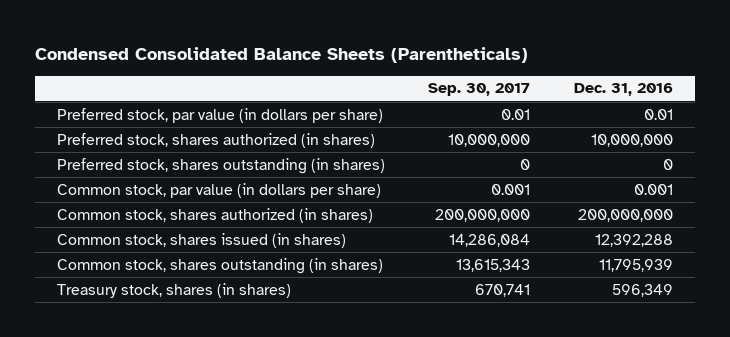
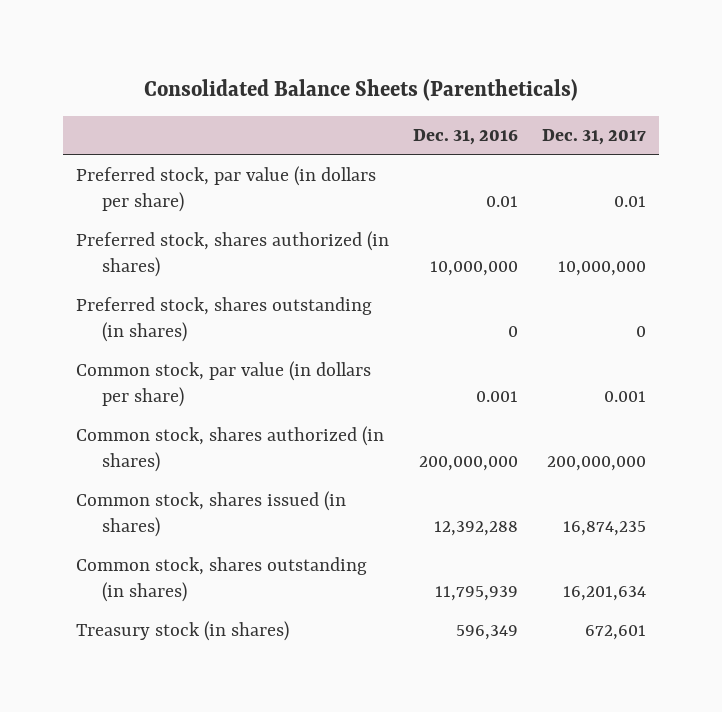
[35,46,529,63] Condensed Consolidated Balance Sheets (Parentheticals) -> [144,78,579,101] Consolidated Balance Sheets (Parentheticals)
[428,83,531,97] Sep. 30, 2017 -> none
none -> [542,129,647,146] Dec. 31, 2017
[56,282,291,298] Treasury stock, shares (in shares) -> [75,621,289,642] Treasury stock (in shares)

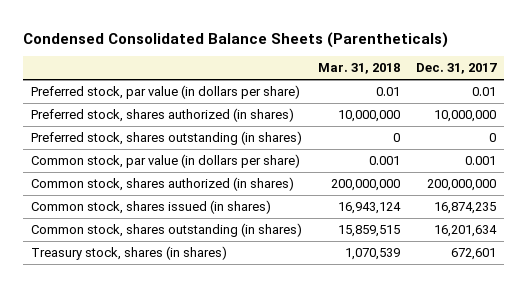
[144,78,579,101] Consolidated Balance Sheets (Parentheticals) -> [23,31,449,48] Condensed Consolidated Balance Sheets (Parentheticals)
[413,129,519,146] Dec. 31, 2016 -> none
none -> [318,63,401,75] Mar. 31, 2018
[75,621,289,642] Treasury stock (in shares) -> [31,245,228,260] Treasury stock, shares (in shares)

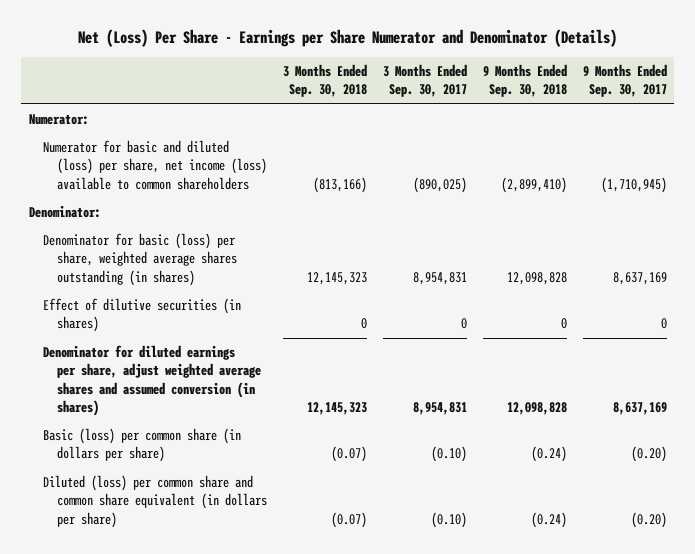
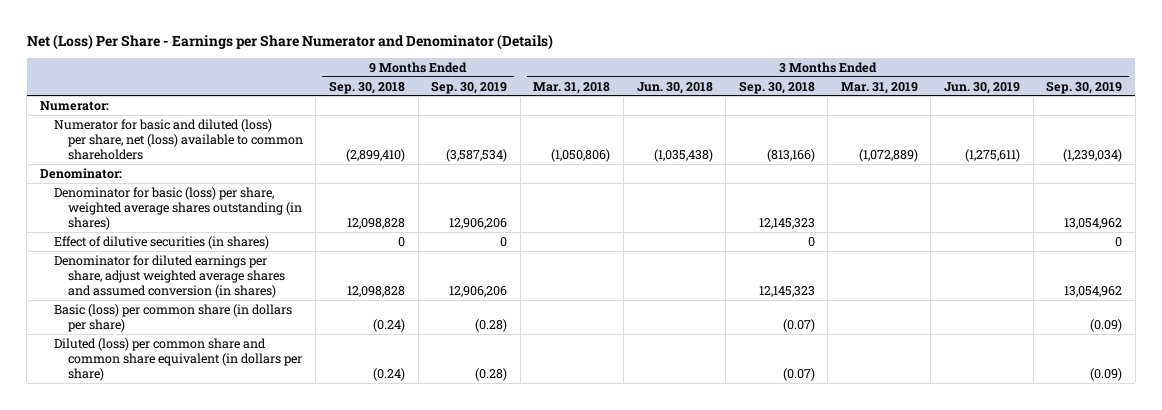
[382,64,467,98] 3 Months Ended Sep. 30, 2017 -> none
[582,64,667,98] 9 Months Ended Sep. 30, 2017 -> none
none -> [431,80,508,94] Sep. 30, 2019
none -> [533,81,611,94] Mar. 31, 2018
none -> [636,81,713,94] Jun. 30, 2018
none -> [840,81,918,94] Mar. 31, 2019
none -> [944,81,1021,94] Jun. 30, 2019
none -> [1046,80,1123,94] Sep. 30, 2019
[42,140,268,190] Numerator for basic and diluted (loss) per share, net income (loss) available to common shareholders -> [53,118,303,161] Numerator for basic and diluted (loss) per share, net (loss) available to common shareholders

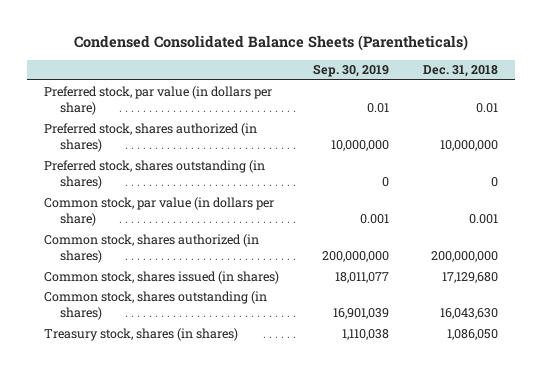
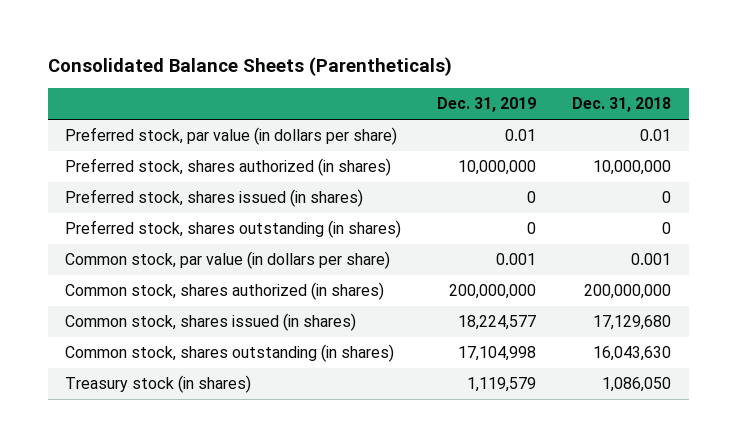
[74,34,469,51] Condensed Consolidated Balance Sheets (Parentheticals) -> [47,57,452,77] Consolidated Balance Sheets (Parentheticals)
[313,64,390,78] Sep. 30, 2019 -> none
none -> [437,97,537,113] Dec. 31, 2019
none -> [65,189,364,208] Preferred stock, shares issued (in shares)
[44,327,239,341] Treasury stock, shares (in shares) -> [65,375,252,394] Treasury stock (in shares)

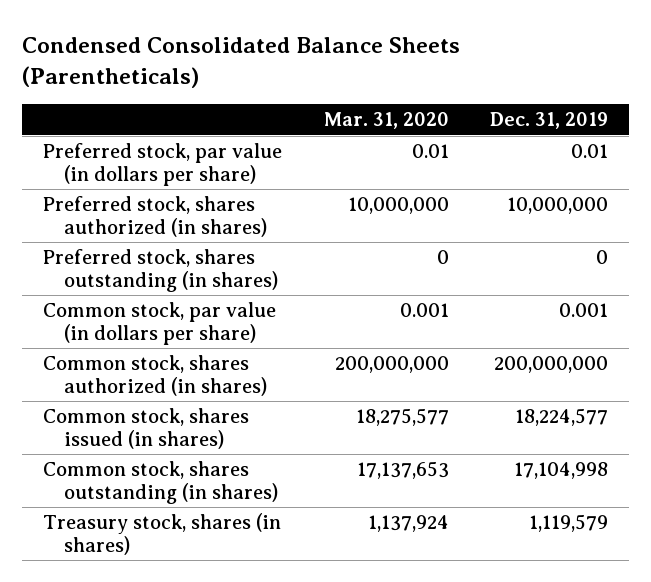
[47,57,452,77] Consolidated Balance Sheets (Parentheticals) -> [22,37,461,89] Condensed Consolidated Balance Sheets (Parentheticals)
[571,97,671,113] Dec. 31, 2018 -> none
none -> [323,112,449,130] Mar. 31, 2020
[65,189,364,208] Preferred stock, shares issued (in shares) -> none
[65,375,252,394] Treasury stock (in shares) -> [43,513,282,555] Treasury stock, shares (in shares)

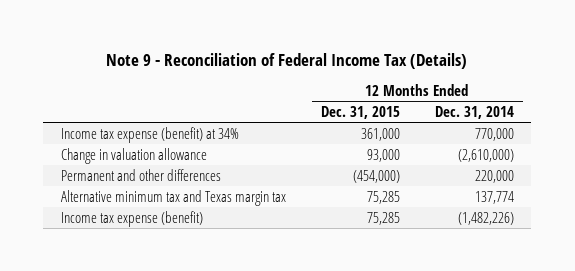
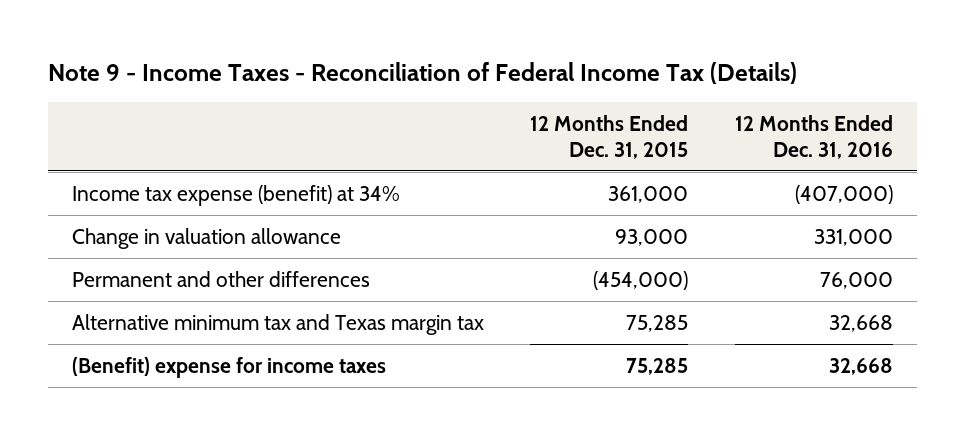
[106,52,468,69] Note 9 - Reconciliation of Federal Income Tax (Details) -> [48,61,798,84] Note 9 - Income Taxes - Reconciliation of Federal Income Tax (Details)
[434,105,514,119] Dec. 31, 2014 -> none
none -> [735,114,894,159] 12 Months Ended Dec. 31, 2016
[60,210,203,227] Income tax expense (benefit) -> [71,356,386,378] (Benefit) expense for income taxes

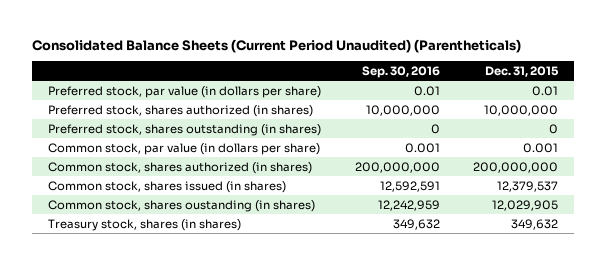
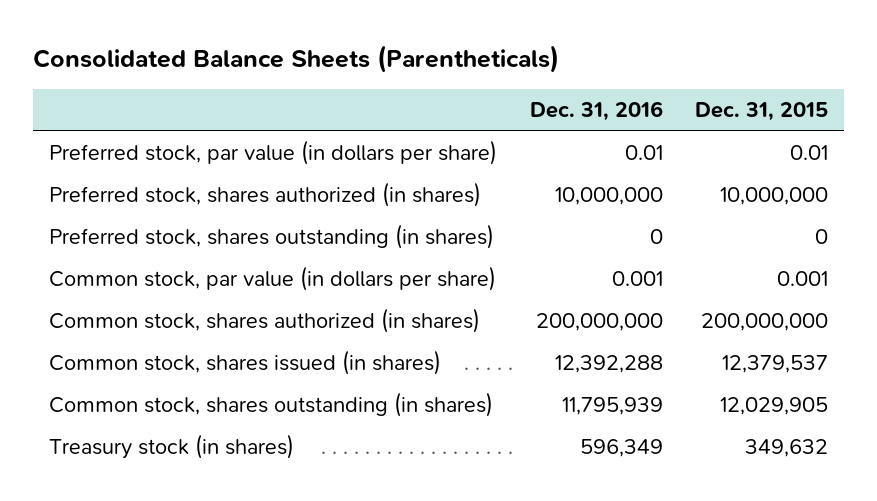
[31,38,521,53] Consolidated Balance Sheets (Current Period Unaudited) (Parentheticals) -> [33,44,560,73] Consolidated Balance Sheets (Parentheticals)
[361,65,440,78] Sep. 30, 2016 -> none
none -> [529,101,663,122] Dec. 31, 2016
[48,199,316,212] Common stock, shares oustanding (in shares) -> [49,392,494,418] Common stock, shares outstanding (in shares)
[48,218,242,231] Treasury stock, shares (in shares) -> [49,434,295,460] Treasury stock (in shares)

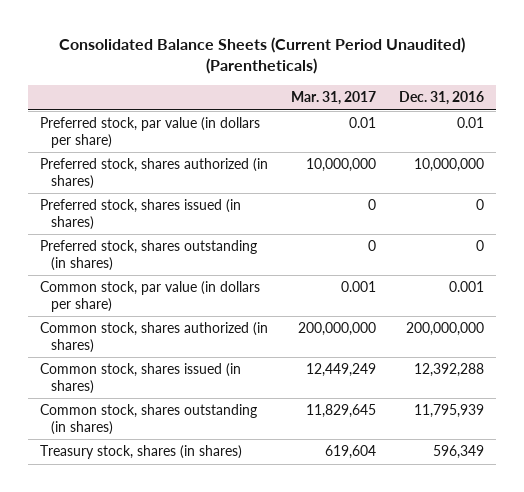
[33,44,560,73] Consolidated Balance Sheets (Parentheticals) -> [59,36,466,75] Consolidated Balance Sheets (Current Period Unaudited) (Parentheticals)
[695,102,829,122] Dec. 31, 2015 -> none
none -> [291,91,377,106] Mar. 31, 2017
none -> [39,199,241,230] Preferred stock, shares issued (in shares)
[49,434,295,460] Treasury stock (in shares) -> [39,445,242,460] Treasury stock, shares (in shares)

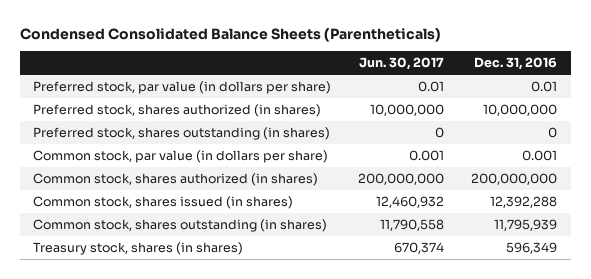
[59,36,466,75] Consolidated Balance Sheets (Current Period Unaudited) (Parentheticals) -> [19,27,441,42] Condensed Consolidated Balance Sheets (Parentheticals)
[291,91,377,106] Mar. 31, 2017 -> none
none -> [359,57,445,71] Jun. 30, 2017
[39,199,241,230] Preferred stock, shares issued (in shares) -> none

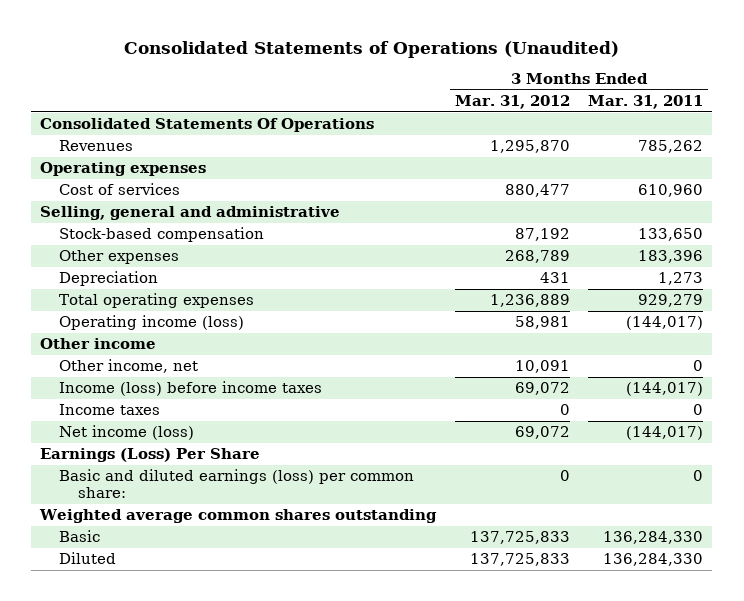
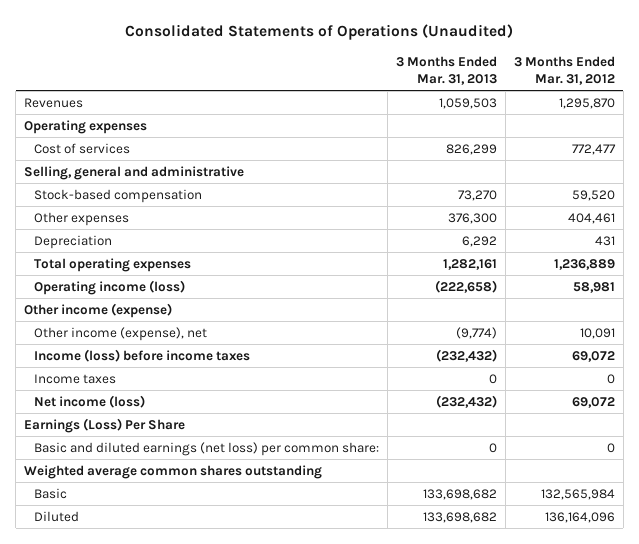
[588,94,704,109] Mar. 31, 2011 -> none
none -> [395,55,497,85] 3 Months Ended Mar. 31, 2013
[40,118,375,133] Consolidated Statements Of Operations -> none
[504,184,570,198] 880,477 -> [571,143,616,155] 772,477
[514,228,570,242] 87,192 -> [571,189,615,201] 59,520
[504,250,570,264] 268,789 -> [567,212,615,224] 404,461
[40,338,157,350] Other income -> [24,302,173,318] Other income (expense)
[59,359,199,374] Other income, net -> [33,326,207,341] Other income (expense), net
[59,469,415,499] Basic and diluted earnings (loss) per common share: -> [33,441,379,456] Basic and diluted earnings (net loss) per common share:
[469,531,570,545] 137,725,833 -> [540,488,615,500] 132,565,984
[469,553,570,567] 137,725,833 -> [544,511,615,523] 136,164,096

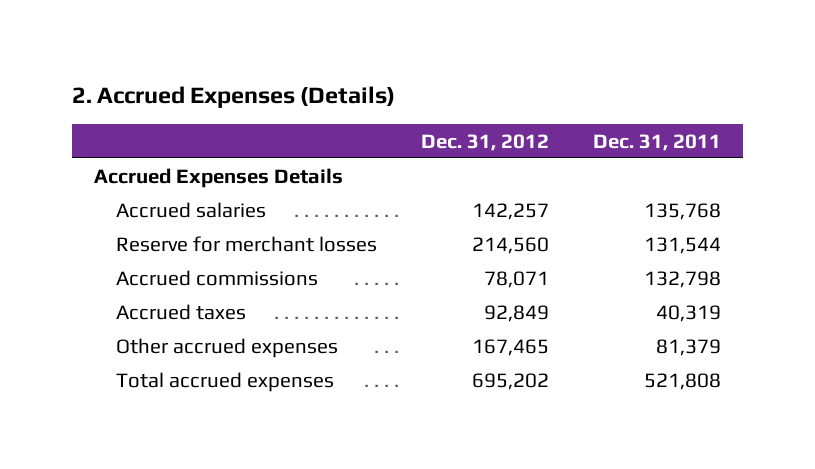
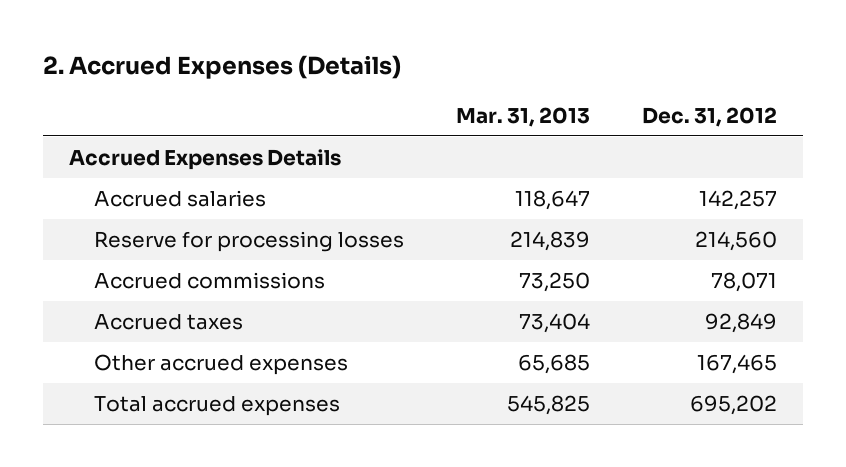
[593,133,722,151] Dec. 31, 2011 -> none
none -> [455,106,590,127] Mar. 31, 2013
[116,235,378,252] Reserve for merchant losses -> [93,230,404,252] Reserve for processing losses

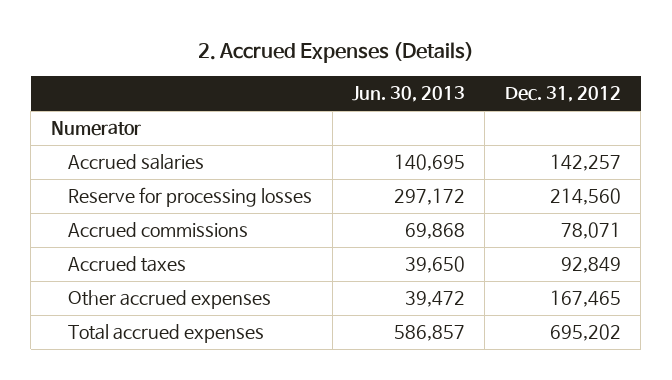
[455,106,590,127] Mar. 31, 2013 -> none
none -> [351,86,465,103] Jun. 30, 2013
[68,148,341,170] Accrued Expenses Details -> [50,121,141,137] Numerator

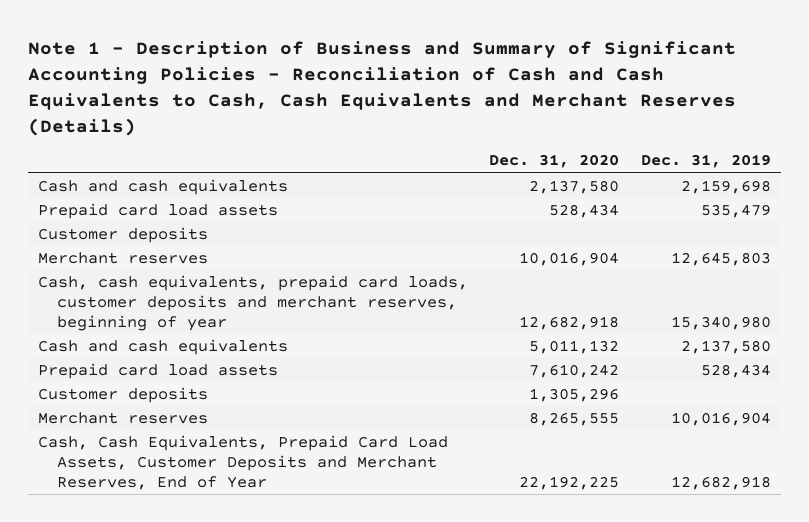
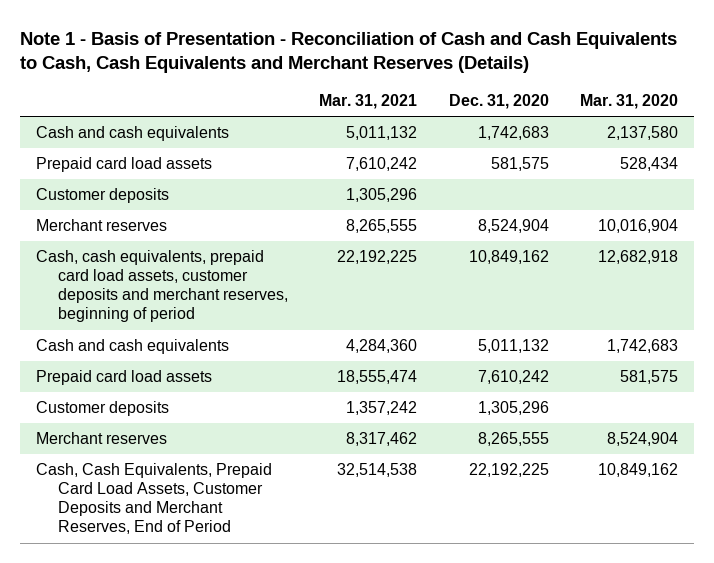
[27,40,736,136] Note 1 - Description of Business and Summary of Significant Accounting Policies - Reconciliation of Cash and Cash Equivalents to Cash, Cash Equivalents and Merchant Reserves (Details) -> [20,31,678,74] Note 1 - Basis of Presentation - Reconciliation of Cash and Cash Equivalents to Cash, Cash Equivalents and Merchant Reserves (Details)
[640,154,771,169] Dec. 31, 2019 -> none
none -> [319,94,418,110] Mar. 31, 2021
none -> [580,94,679,110] Mar. 31, 2020
[529,180,620,195] 2,137,580 -> [477,125,549,140] 1,742,683
[549,204,620,219] 528,434 -> [490,156,549,171] 581,575
[519,252,620,267] 10,016,904 -> [477,218,549,233] 8,524,904
[38,275,469,331] Cash, cash equivalents, prepaid card loads, customer deposits and merchant reserves, beginning of year -> [35,249,288,323] Cash, cash equivalents, prepaid card load assets, customer deposits and merchant reserves, beginning of period
[519,315,620,330] 12,682,918 -> [468,249,549,264] 10,849,162
[38,435,449,490] Cash, Cash Equivalents, Prepaid Card Load Assets, Customer Deposits and Merchant Reserves, End of Year -> [35,462,272,535] Cash, Cash Equivalents, Prepaid Card Load Assets, Customer Deposits and Merchant Reserves, End of Period

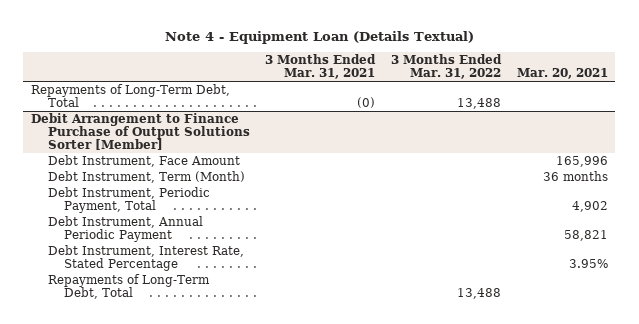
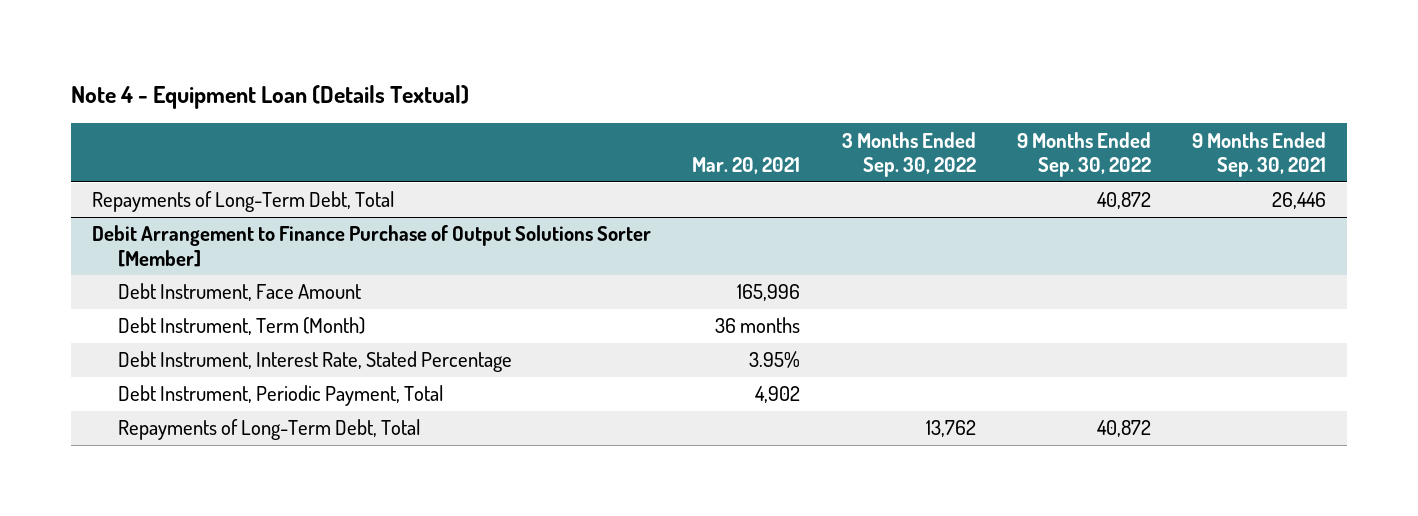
[265,54,377,80] 3 Months Ended Mar. 31, 2021 -> none
[390,54,502,80] 3 Months Ended Mar. 31, 2022 -> none
none -> [841,131,976,178] 3 Months Ended Sep. 30, 2022
none -> [1016,131,1151,178] 9 Months Ended Sep. 30, 2022
none -> [1192,131,1327,178] 9 Months Ended Sep. 30, 2021
[47,216,203,243] Debt Instrument, Annual Periodic Payment -> none
[47,187,210,214] Debt Instrument, Periodic Payment, Total -> [118,385,444,407] Debt Instrument, Periodic Payment, Total

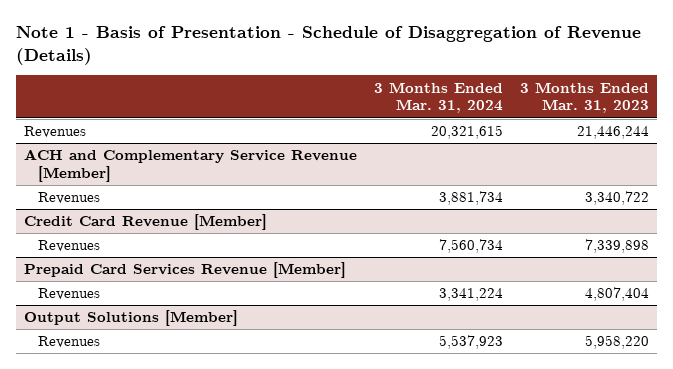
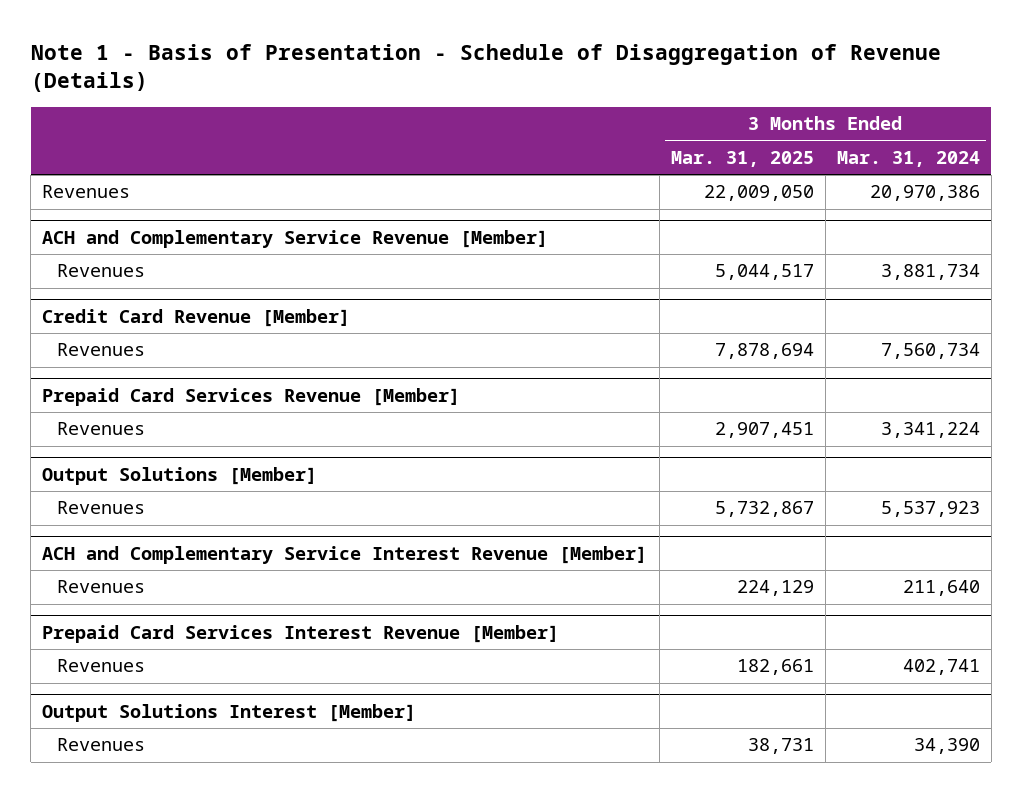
[519,81,649,114] 3 Months Ended Mar. 31, 2023 -> none
none -> [670,150,814,167] Mar. 31, 2025
[430,125,503,140] 20,321,615 -> [869,185,980,202] 20,970,386
none -> [42,546,648,565] ACH and Complementary Service Interest Revenue [Member]
none -> [57,580,146,594] Revenues
none -> [42,625,560,644] Prepaid Card Services Interest Revenue [Member]
none -> [57,659,146,673] Revenues
none -> [42,704,417,723] Output Solutions Interest [Member]
none -> [57,738,146,752] Revenues

